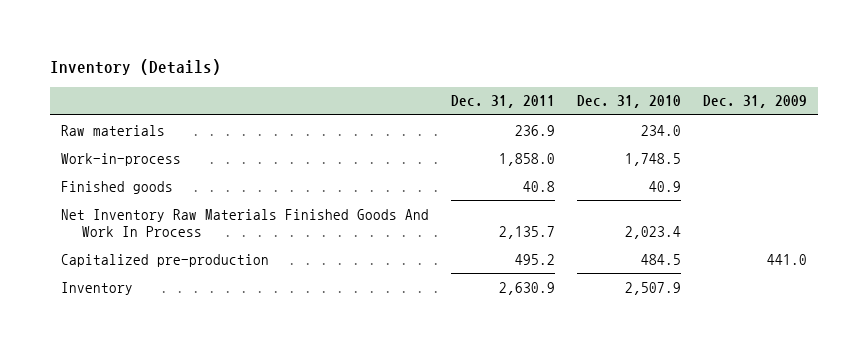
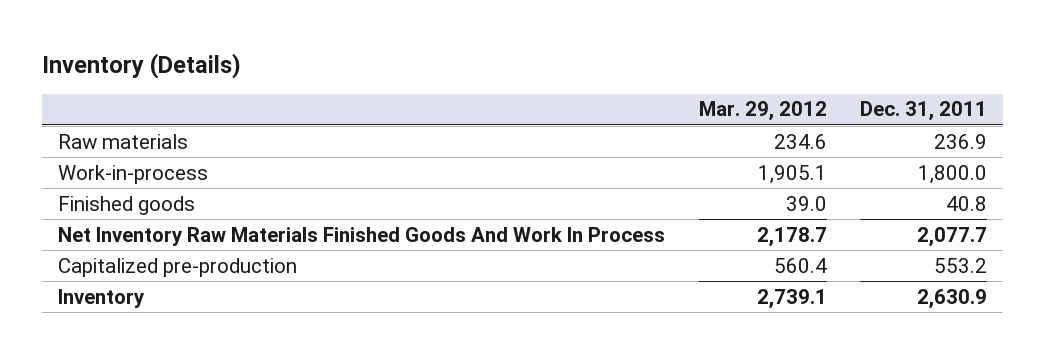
[577,95,682,109] Dec. 31, 2010 -> none
[703,95,808,109] Dec. 31, 2009 -> none
none -> [698,101,827,122] Mar. 29, 2012
[499,152,556,166] 1,858.0 -> [917,164,987,184] 1,800.0
[499,225,556,239] 2,135.7 -> [916,226,987,247] 2,077.7
[515,253,556,265] 495.2 -> [933,257,987,273] 553.2

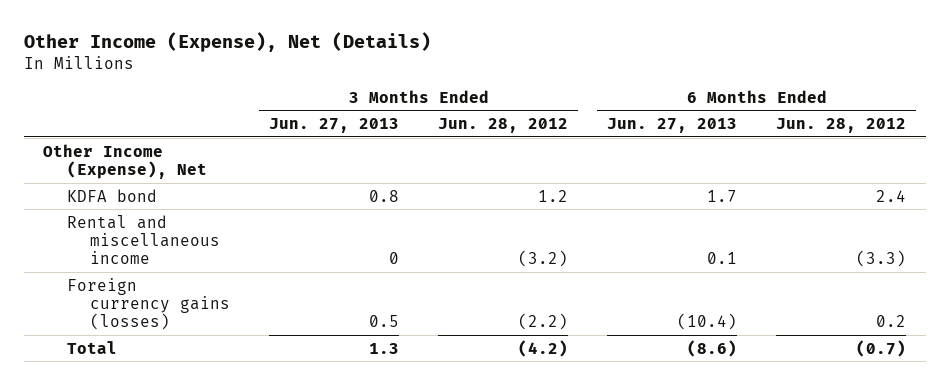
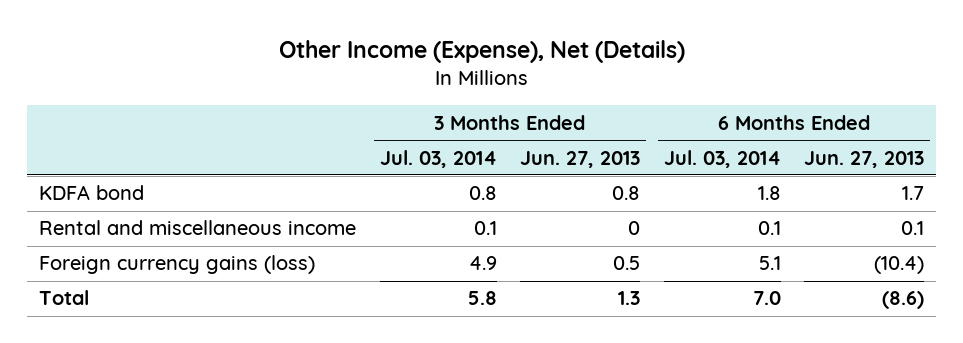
[438,118,569,134] Jun. 28, 2012 -> none
[776,118,907,134] Jun. 28, 2012 -> none
none -> [379,149,497,168] Jul. 03, 2014
none -> [663,149,781,168] Jul. 03, 2014
[43,143,207,179] Other Income (Expense), Net -> none
[66,277,231,331] Foreign currency gains (losses) -> [39,255,316,275] Foreign currency gains (loss)

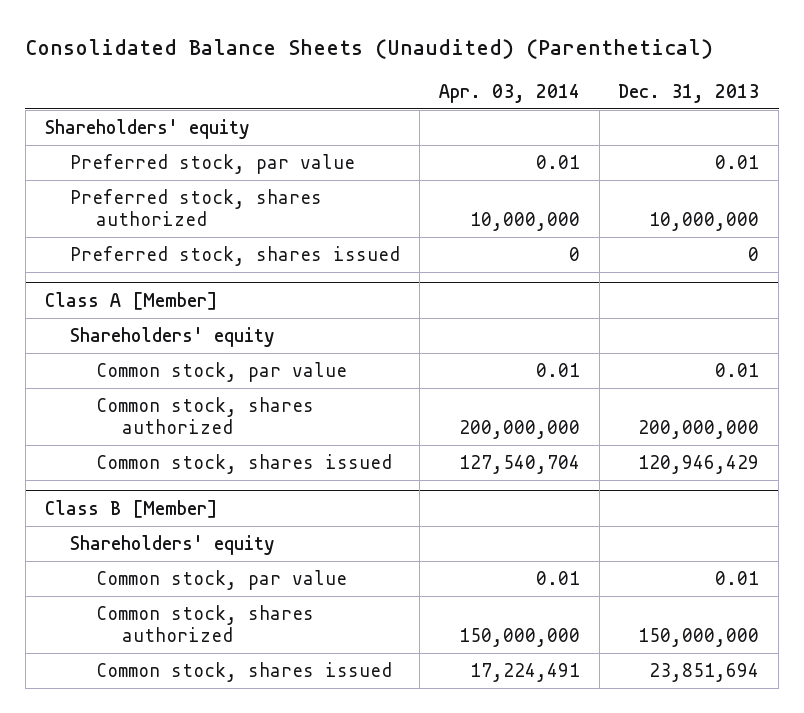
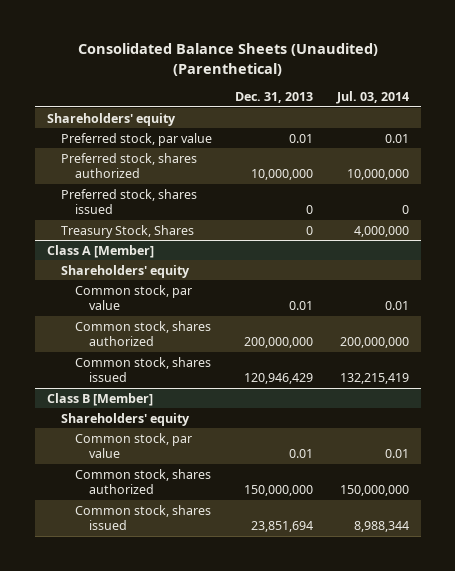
[438,83,580,103] Apr. 03, 2014 -> none
none -> [335,91,409,105] Jul. 03, 2014
none -> [60,224,194,238] Treasury Stock, Shares

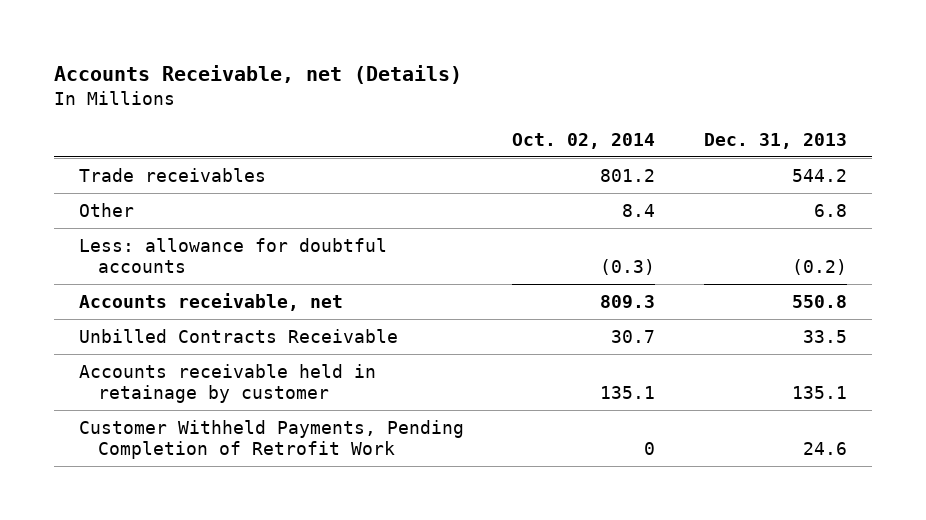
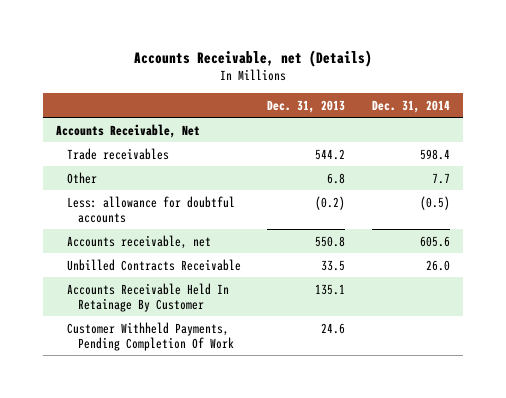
[512,132,656,149] Oct. 02, 2014 -> none
none -> [371,99,450,113] Dec. 31, 2014
none -> [55,123,200,138] Accounts Receivable, Net
[78,363,376,403] Accounts receivable held in retainage by customer -> [66,282,229,312] Accounts Receivable Held In Retainage By Customer
[78,419,464,459] Customer Withheld Payments, Pending Completion of Retrofit Work -> [66,321,234,351] Customer Withheld Payments, Pending Completion Of Work

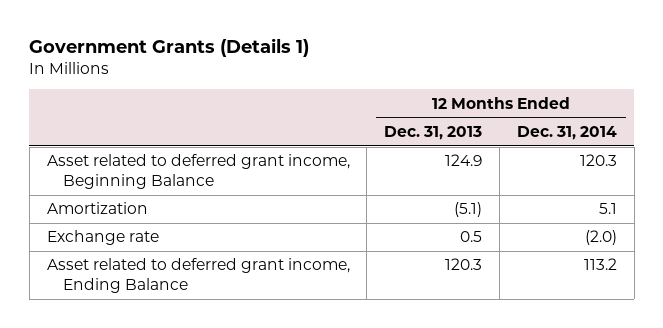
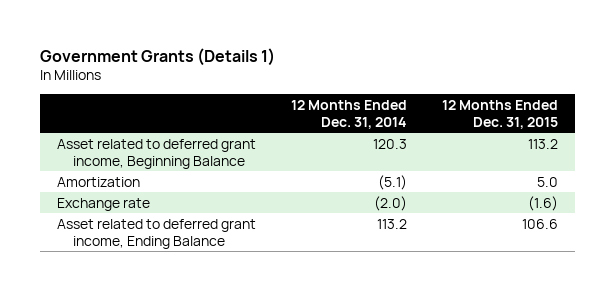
[384,126,483,141] Dec. 31, 2013 -> none
none -> [442,99,559,129] 12 Months Ended Dec. 31, 2015
[598,203,617,215] 5.1 -> [378,174,408,190] (5.1)

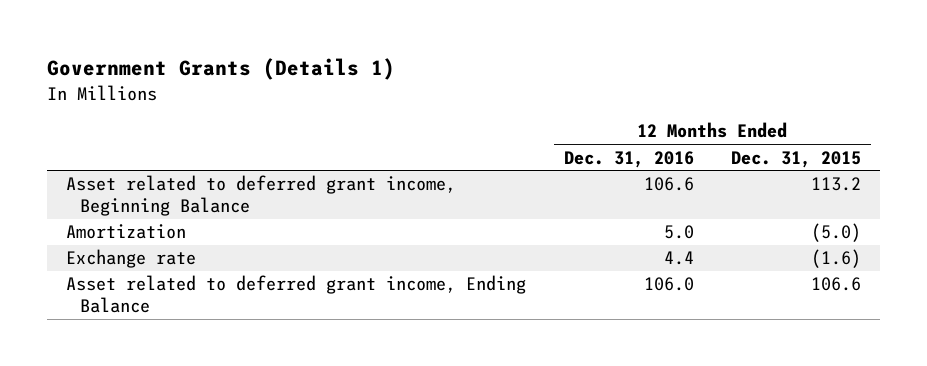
[291,99,408,129] 12 Months Ended Dec. 31, 2014 -> none
none -> [563,150,694,168] Dec. 31, 2016
[537,176,559,187] 5.0 -> [811,223,862,243] (5.0)

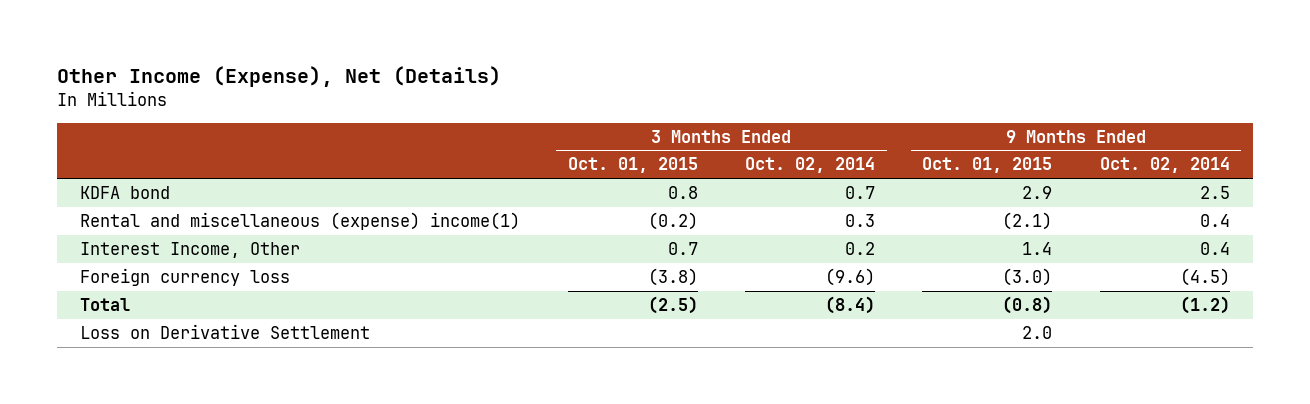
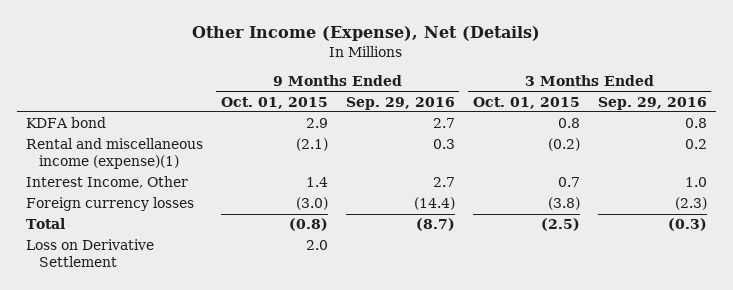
[745,157,876,174] Oct. 02, 2014 -> none
[1099,157,1230,174] Oct. 02, 2014 -> none
none -> [345,96,455,110] Sep. 29, 2016
none -> [597,96,707,110] Sep. 29, 2016
[80,211,521,230] Rental and miscellaneous (expense) income(1) -> [25,138,203,170] Rental and miscellaneous income (expense)(1)
[80,267,291,286] Foreign currency loss -> [25,197,194,212] Foreign currency losses

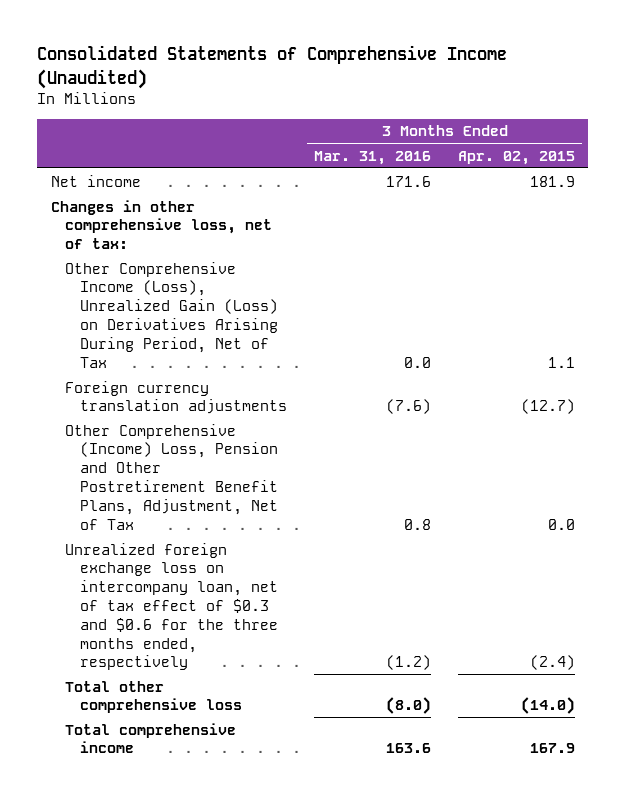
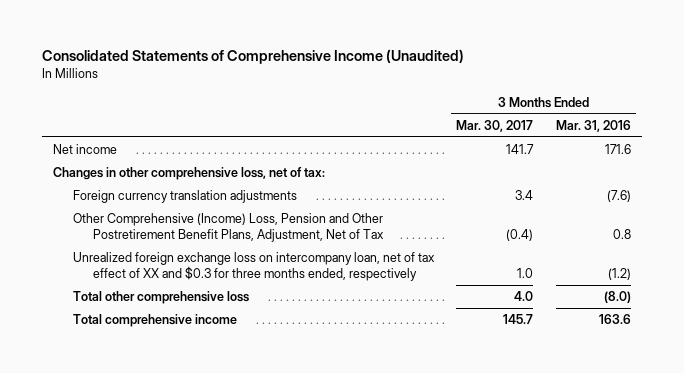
[457,150,575,165] Apr. 02, 2015 -> none
none -> [456,119,534,132] Mar. 30, 2017
[65,261,279,368] Other Comprehensive Income (Loss), Unrealized Gain (Loss) on Derivatives Arising During Period, Net of Tax -> none
[65,542,279,671] Unrealized foreign exchange loss on intercompany loan, net of tax effect of $0.3 and $0.6 for the three months ended, respectively -> [73,252,436,281] Unrealized foreign exchange loss on intercompany loan, net of tax effect of XX and $0.3 for three months ended, respectively

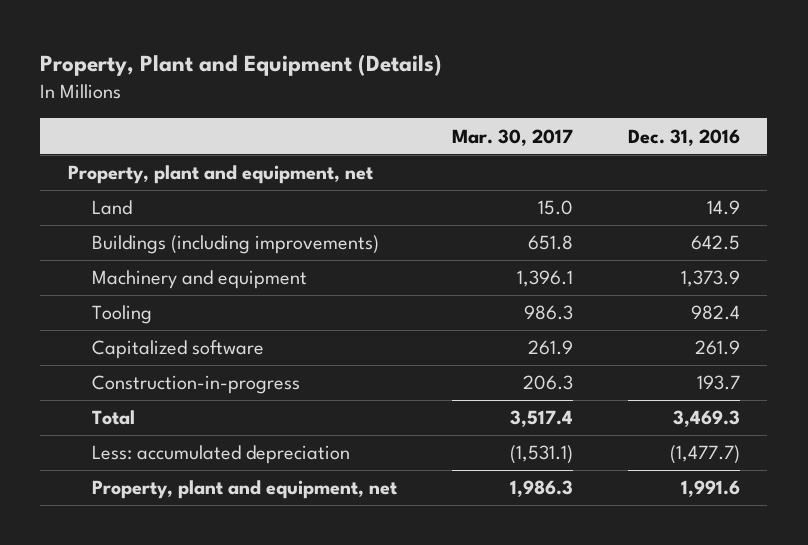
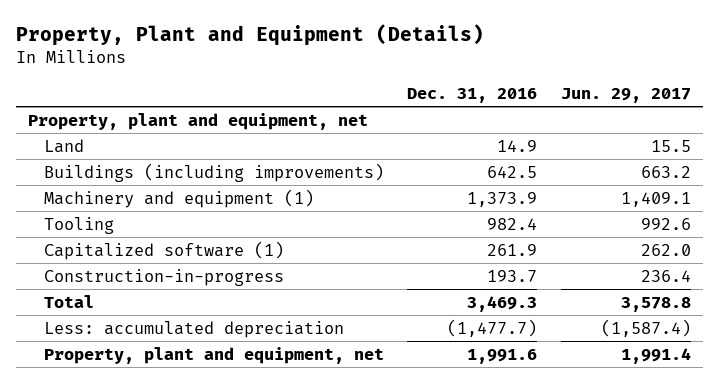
[452,128,574,146] Mar. 30, 2017 -> none
none -> [560,87,691,103] Jun. 29, 2017
[92,270,308,290] Machinery and equipment -> [43,188,314,208] Machinery and equipment (1)
[92,340,265,360] Capitalized software -> [43,240,284,260] Capitalized software (1)

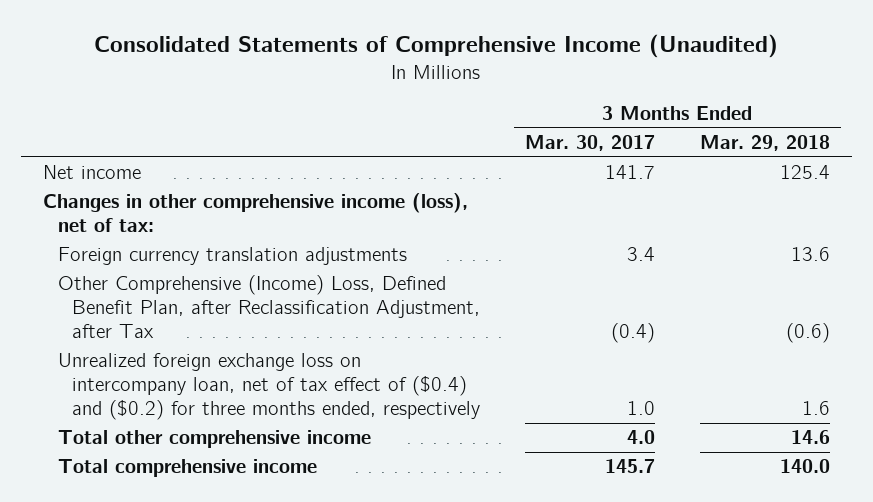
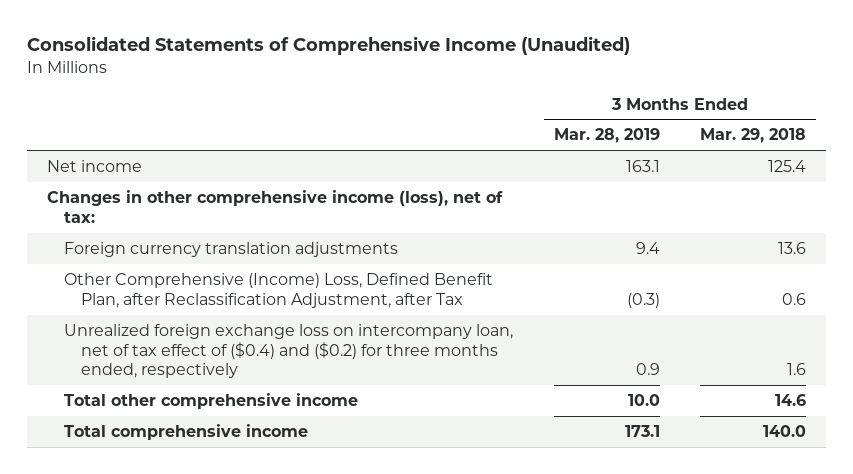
[524,135,655,152] Mar. 30, 2017 -> none
none -> [553,128,660,144] Mar. 28, 2019
[785,323,830,344] (0.6) -> [781,292,806,305] 0.6

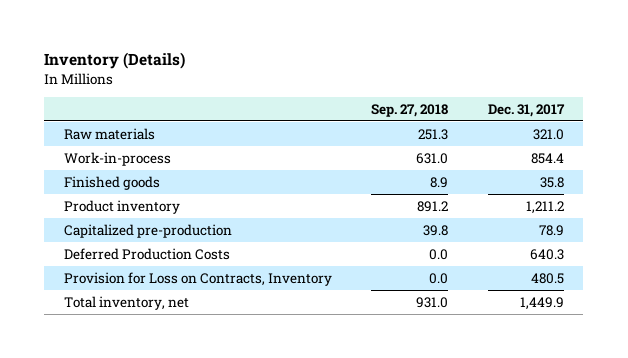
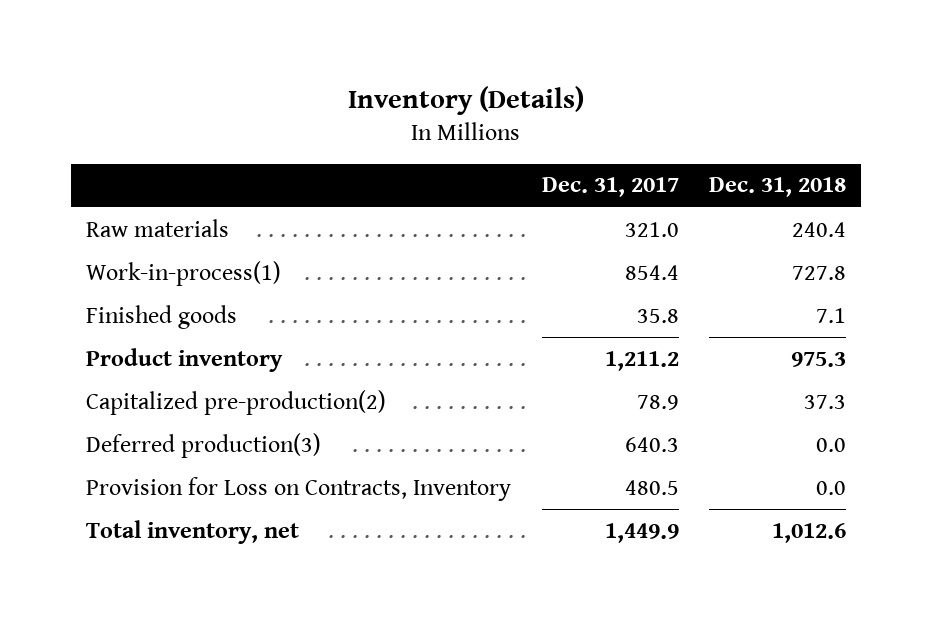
[371,103,449,117] Sep. 27, 2018 -> none
none -> [709,177,847,198] Dec. 31, 2018
[64,151,172,166] Work-in-process -> [86,260,282,286] Work-in-process(1)
[64,223,233,238] Capitalized pre-production -> [86,389,387,415] Capitalized pre-production(2)
[64,247,231,260] Deferred Production Costs -> [86,432,322,458] Deferred production(3)

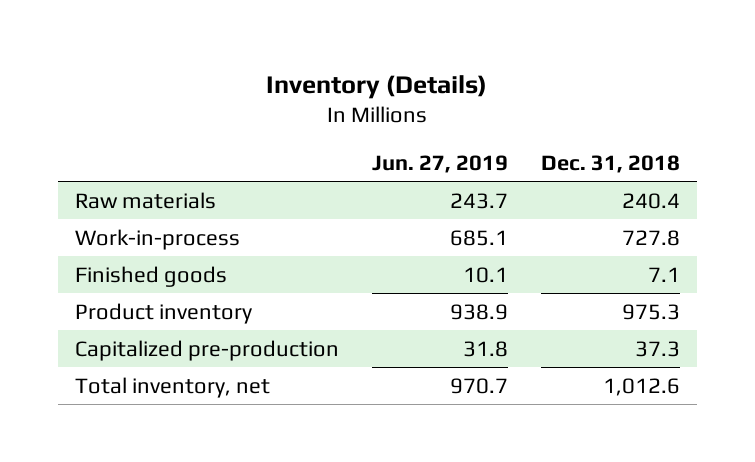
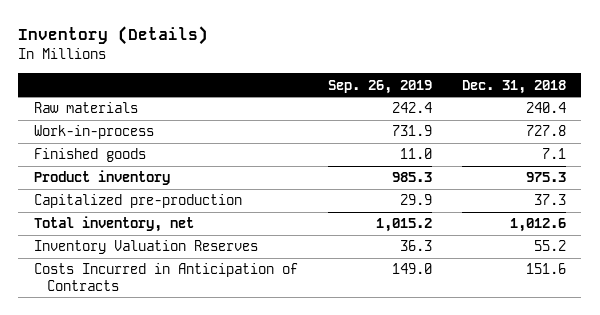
[371,154,508,173] Jun. 27, 2019 -> none
none -> [327,79,432,94] Sep. 26, 2019
none -> [33,240,258,255] Inventory Valuation Reserves
none -> [33,263,298,291] Costs Incurred in Anticipation of Contracts

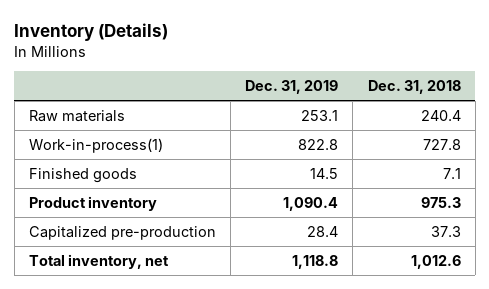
[327,79,432,94] Sep. 26, 2019 -> none
none -> [245,80,339,95] Dec. 31, 2019
[33,125,154,140] Work-in-process -> [28,137,163,153] Work-in-process(1)
[33,240,258,255] Inventory Valuation Reserves -> none
[33,263,298,291] Costs Incurred in Anticipation of Contracts -> none

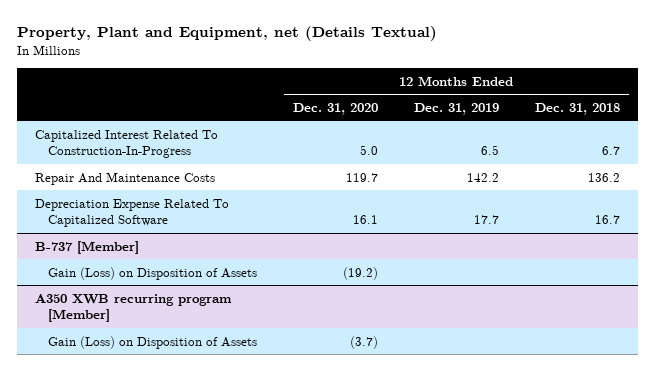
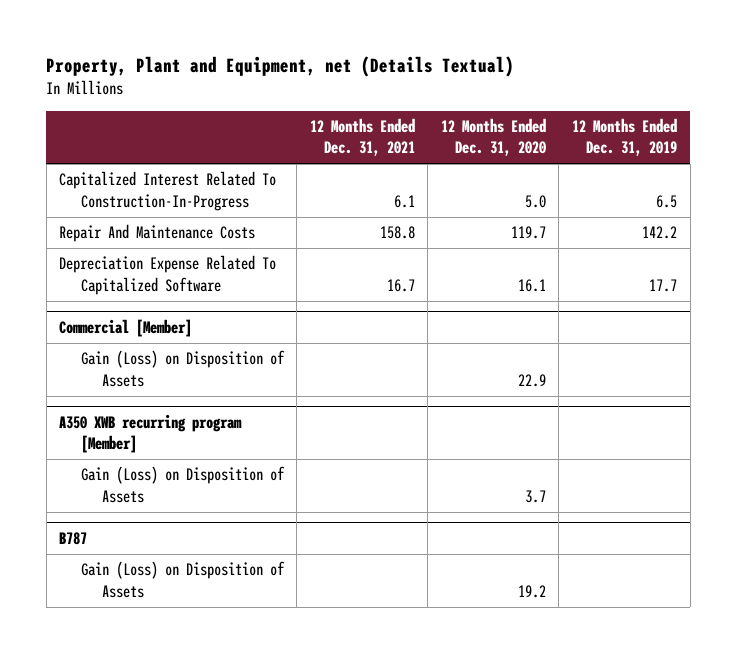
[534,102,620,115] Dec. 31, 2018 -> none
none -> [309,117,415,157] 12 Months Ended Dec. 31, 2021
[34,240,139,254] B-737 [Member] -> none
none -> [59,319,193,338] Commercial [Member]
[342,266,378,280] (19.2) -> [517,373,546,387] 22.9
[349,335,378,349] (3.7) -> [524,489,546,503] 3.7
none -> [59,532,88,546] B787
none -> [80,561,285,598] Gain (Loss) on Disposition of Assets

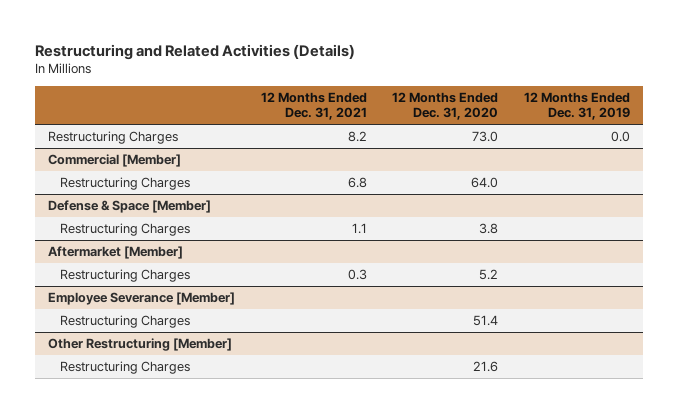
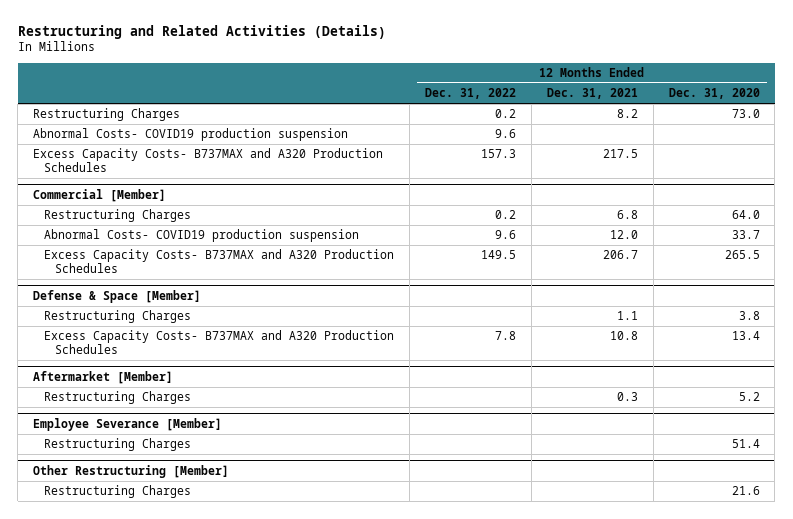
[523,92,630,121] 12 Months Ended Dec. 31, 2019 -> none
none -> [424,88,516,100] Dec. 31, 2022
none -> [33,128,349,142] Abnormal Costs- COVID19 production suspension
none -> [33,148,384,172] Excess Capacity Costs- B737MAX and A320 Production Schedules
none -> [44,229,360,243] Abnormal Costs- COVID19 production suspension
none -> [44,249,395,273] Excess Capacity Costs- B737MAX and A320 Production Schedules
none -> [44,330,395,354] Excess Capacity Costs- B737MAX and A320 Production Schedules

